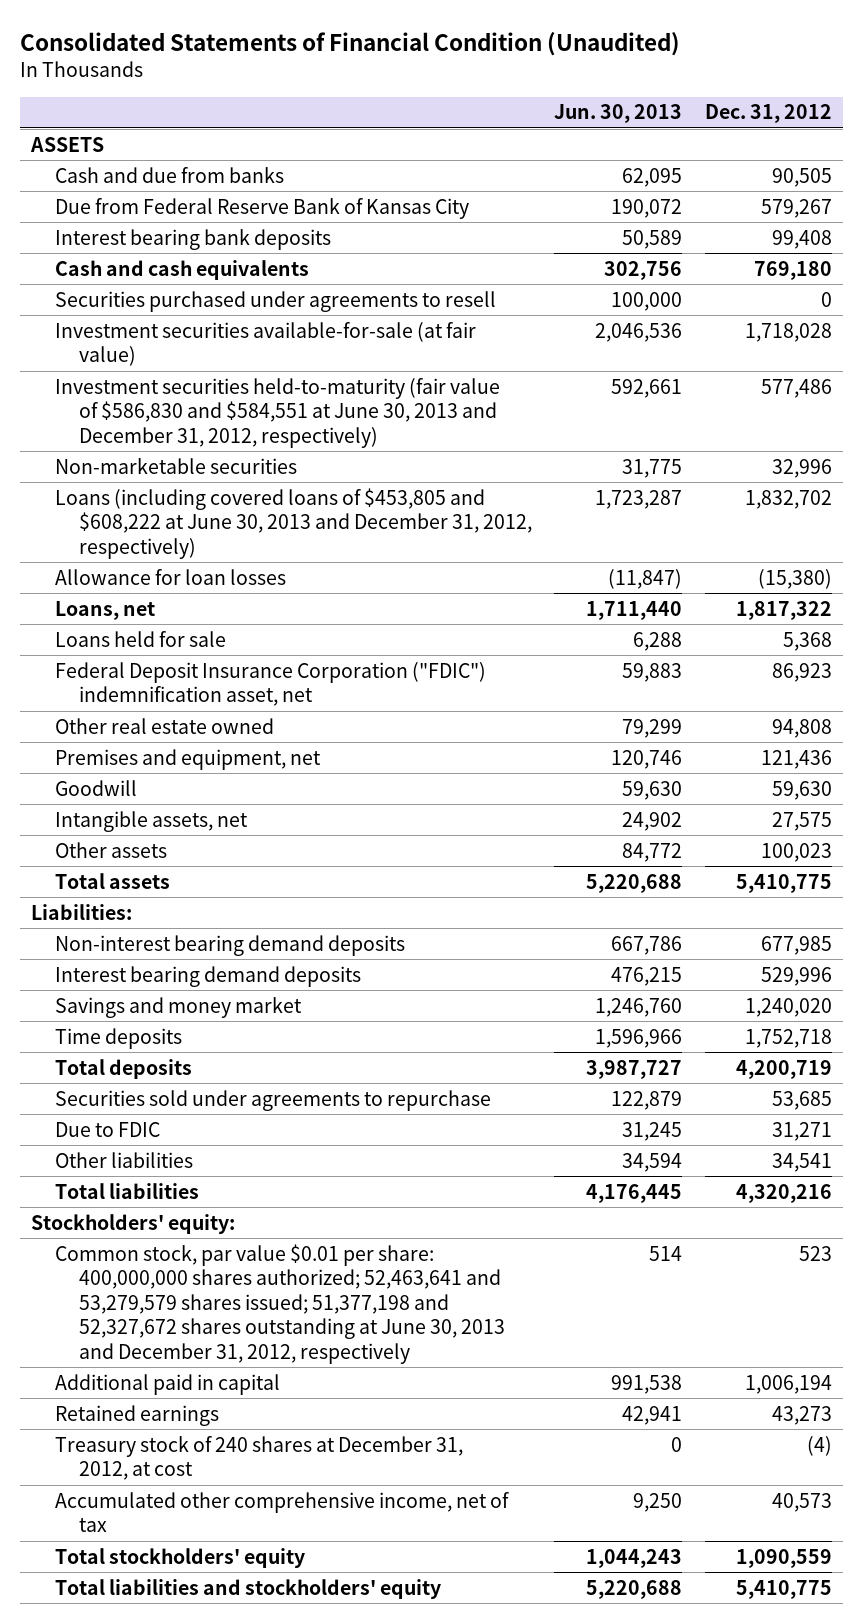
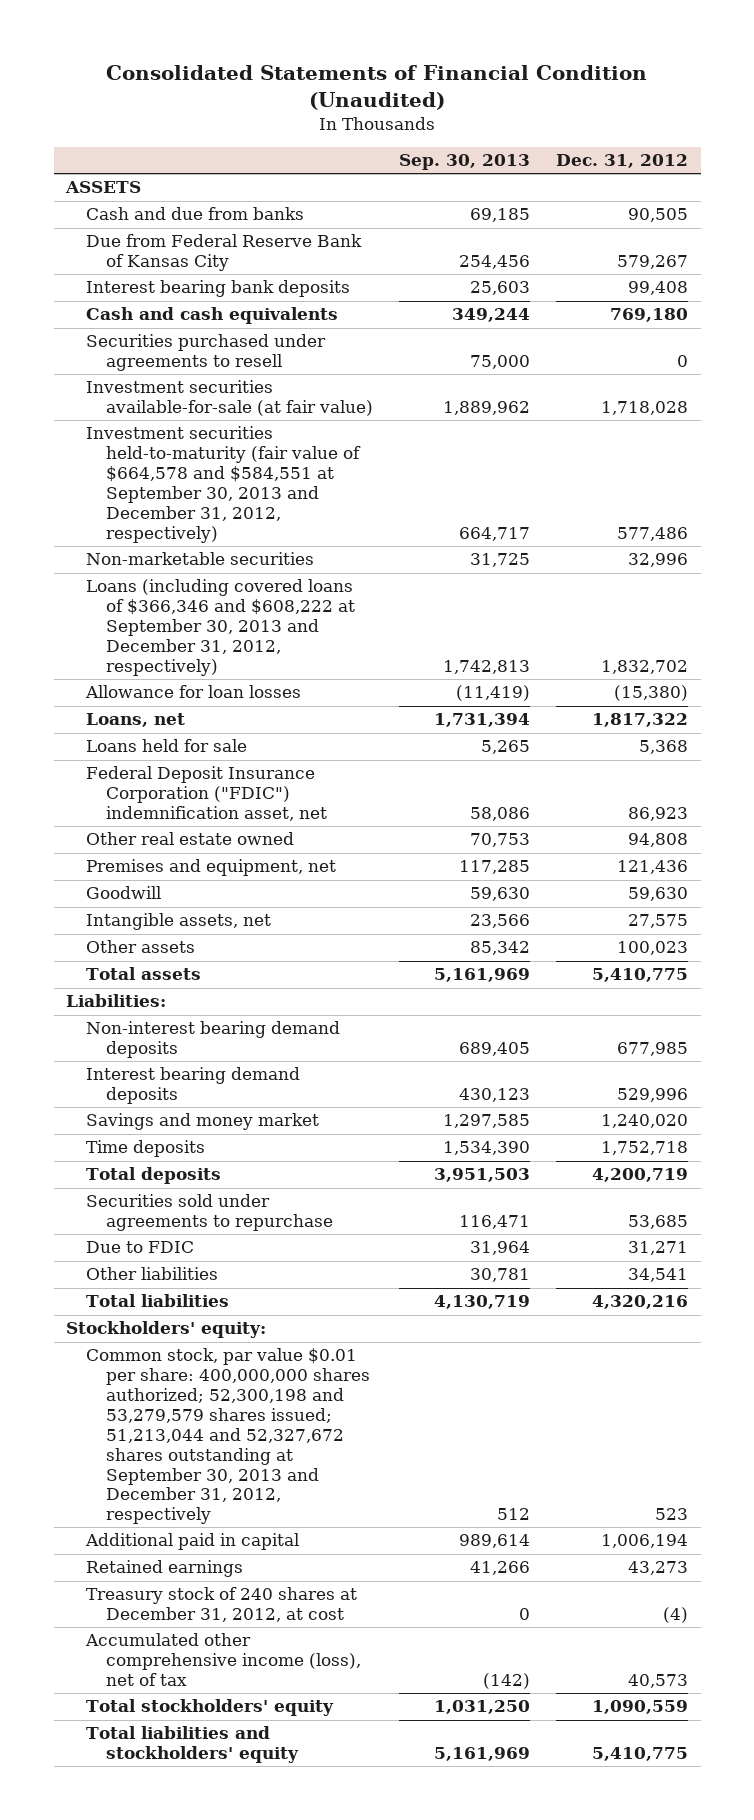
[554,104,683,124] Jun. 30, 2013 -> none
none -> [398,154,530,171] Sep. 30, 2013
[55,377,501,448] Investment securities held-to-maturity (fair value of $586,830 and $584,551 at June 30, 2013 and December 31, 2012, respectively) -> [86,426,362,543] Investment securities held-to-maturity (fair value of $664,578 and $584,551 at September 30, 2013 and December 31, 2012, respectively)
[55,487,532,559] Loans (including covered loans of $453,805 and $608,222 at June 30, 2013 and December 31, 2012, respectively) -> [86,579,356,676] Loans (including covered loans of $366,346 and $608,222 at September 30, 2013 and December 31, 2012, respectively)
[55,1243,505,1364] Common stock, par value $0.01 per share: 400,000,000 shares authorized; 52,463,641 and 53,279,579 shares issued; 51,377,198 and 52,327,672 shares outstanding at June 30, 2013 and December 31, 2012, respectively -> [86,1348,371,1525] Common stock, par value $0.01 per share: 400,000,000 shares authorized; 52,300,198 and 53,279,579 shares issued; 51,213,044 and 52,327,672 shares outstanding at September 30, 2013 and December 31, 2012, respectively
[55,1491,510,1533] Accumulated other comprehensive income, net of tax -> [85,1633,362,1687] Accumulated other comprehensive income (loss), net of tax

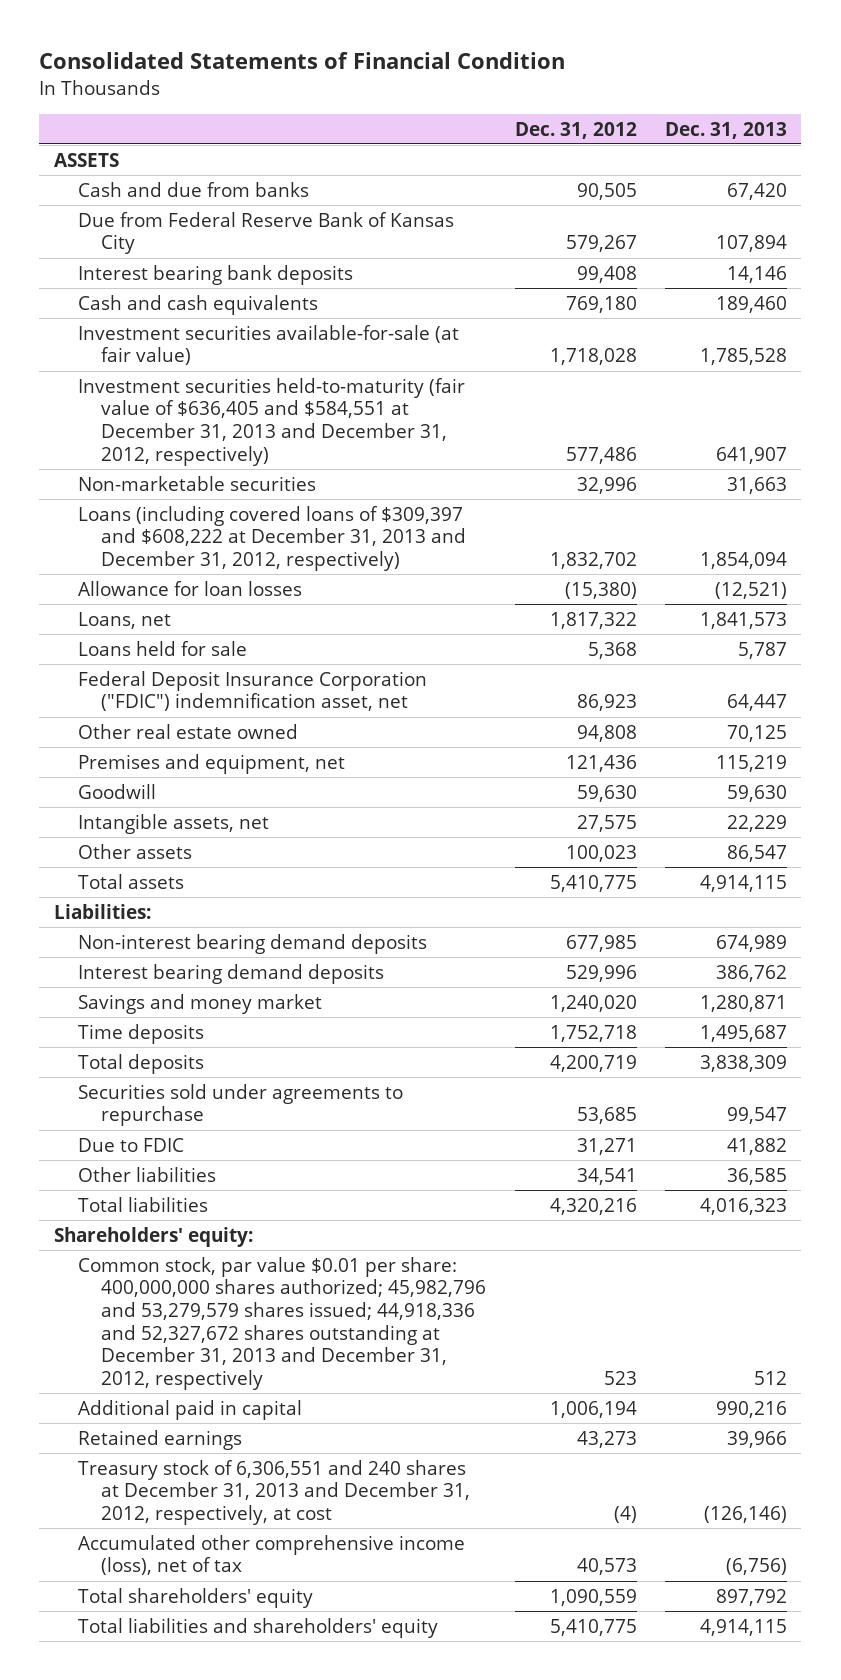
[106,65,648,110] Consolidated Statements of Financial Condition (Unaudited) -> [39,52,566,70] Consolidated Statements of Financial Condition
[398,154,530,171] Sep. 30, 2013 -> none
none -> [665,121,788,139] Dec. 31, 2013
[86,334,327,372] Securities purchased under agreements to resell -> none
[86,426,362,543] Investment securities held-to-maturity (fair value of $664,578 and $584,551 at September 30, 2013 and December 31, 2012, respectively) -> [77,377,465,466] Investment securities held-to-maturity (fair value of $636,405 and $584,551 at December 31, 2013 and December 31, 2012, respectively)
[86,579,356,676] Loans (including covered loans of $366,346 and $608,222 at September 30, 2013 and December 31, 2012, respectively) -> [77,505,467,571] Loans (including covered loans of $309,397 and $608,222 at December 31, 2013 and December 31, 2012, respectively)
[66,1321,267,1339] Stockholders' equity: -> [53,1226,253,1247] Shareholders' equity:
[86,1348,371,1525] Common stock, par value $0.01 per share: 400,000,000 shares authorized; 52,300,198 and 53,279,579 shares issued; 51,213,044 and 52,327,672 shares outstanding at September 30, 2013 and December 31, 2012, respectively -> [77,1256,487,1390] Common stock, par value $0.01 per share: 400,000,000 shares authorized; 45,982,796 and 53,279,579 shares issued; 44,918,336 and 52,327,672 shares outstanding at December 31, 2013 and December 31, 2012, respectively
[86,1587,358,1623] Treasury stock of 240 shares at December 31, 2012, at cost -> [77,1459,471,1525] Treasury stock of 6,306,551 and 240 shares at December 31, 2013 and December 31, 2012, respectively, at cost
[86,1699,335,1717] Total stockholders' equity -> [77,1587,313,1608] Total shareholders' equity
[86,1726,300,1764] Total liabilities and stockholders' equity -> [77,1617,438,1638] Total liabilities and shareholders' equity

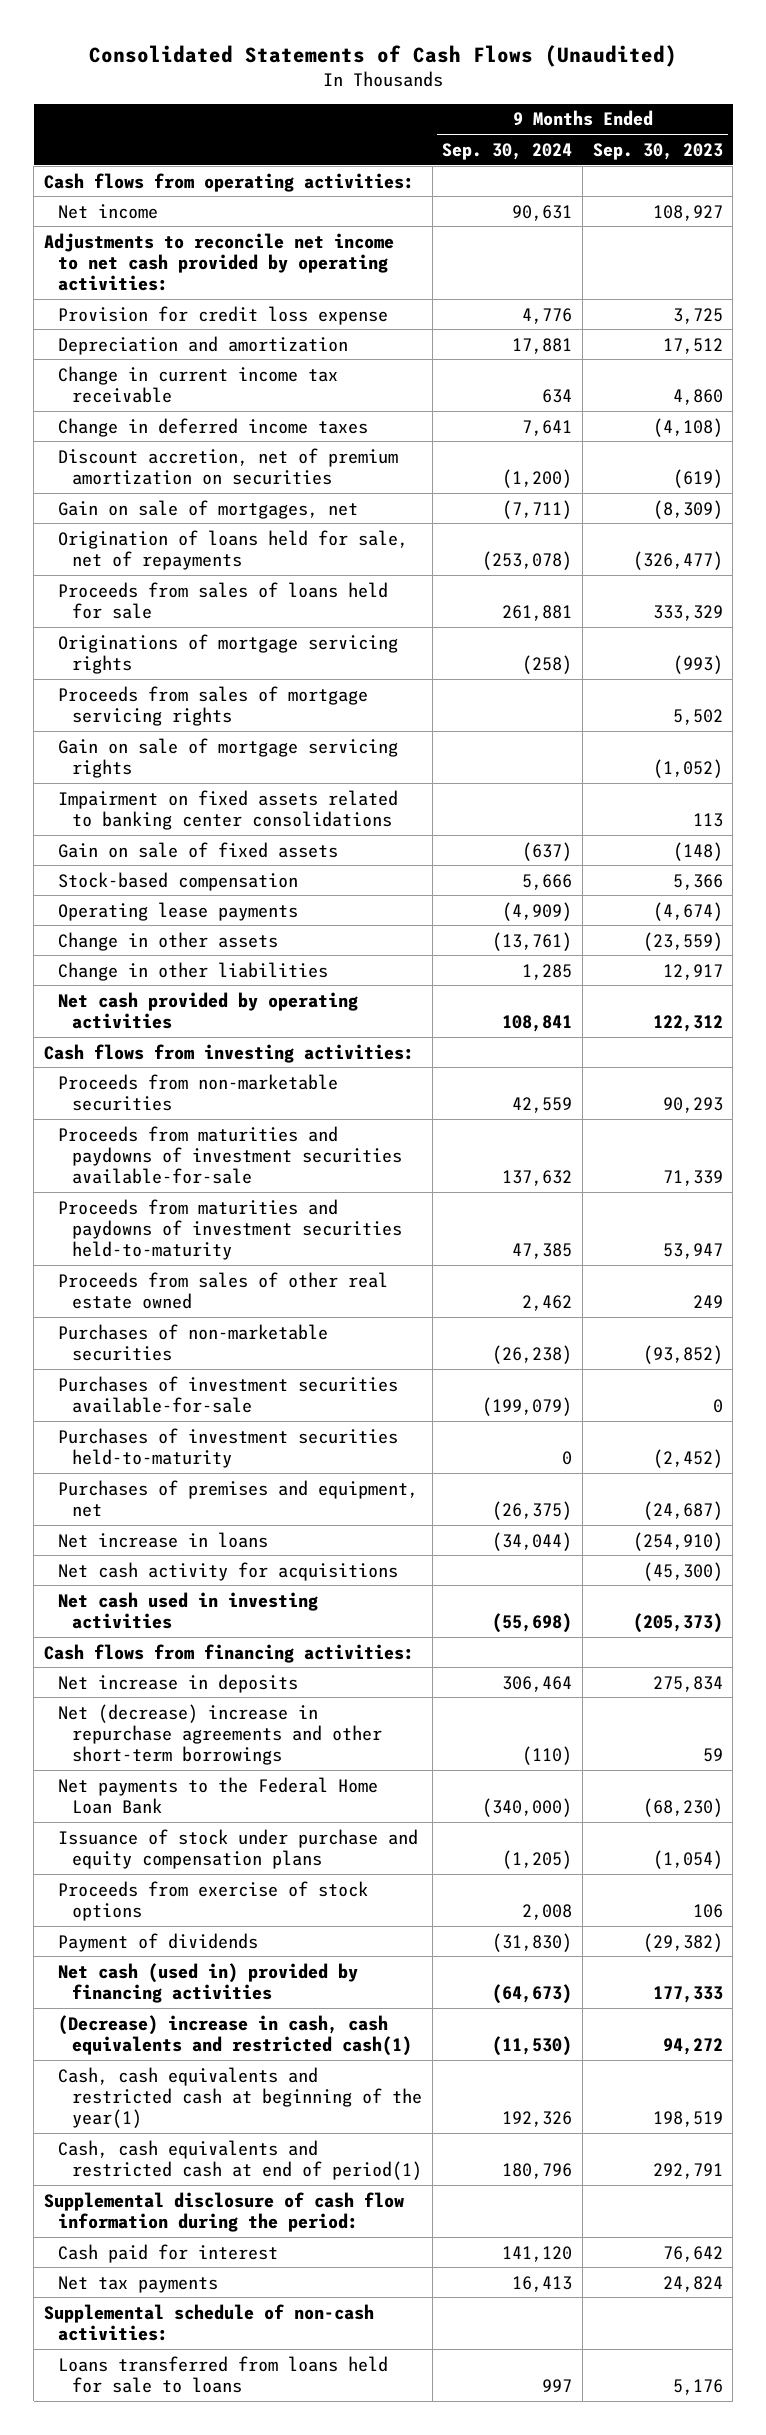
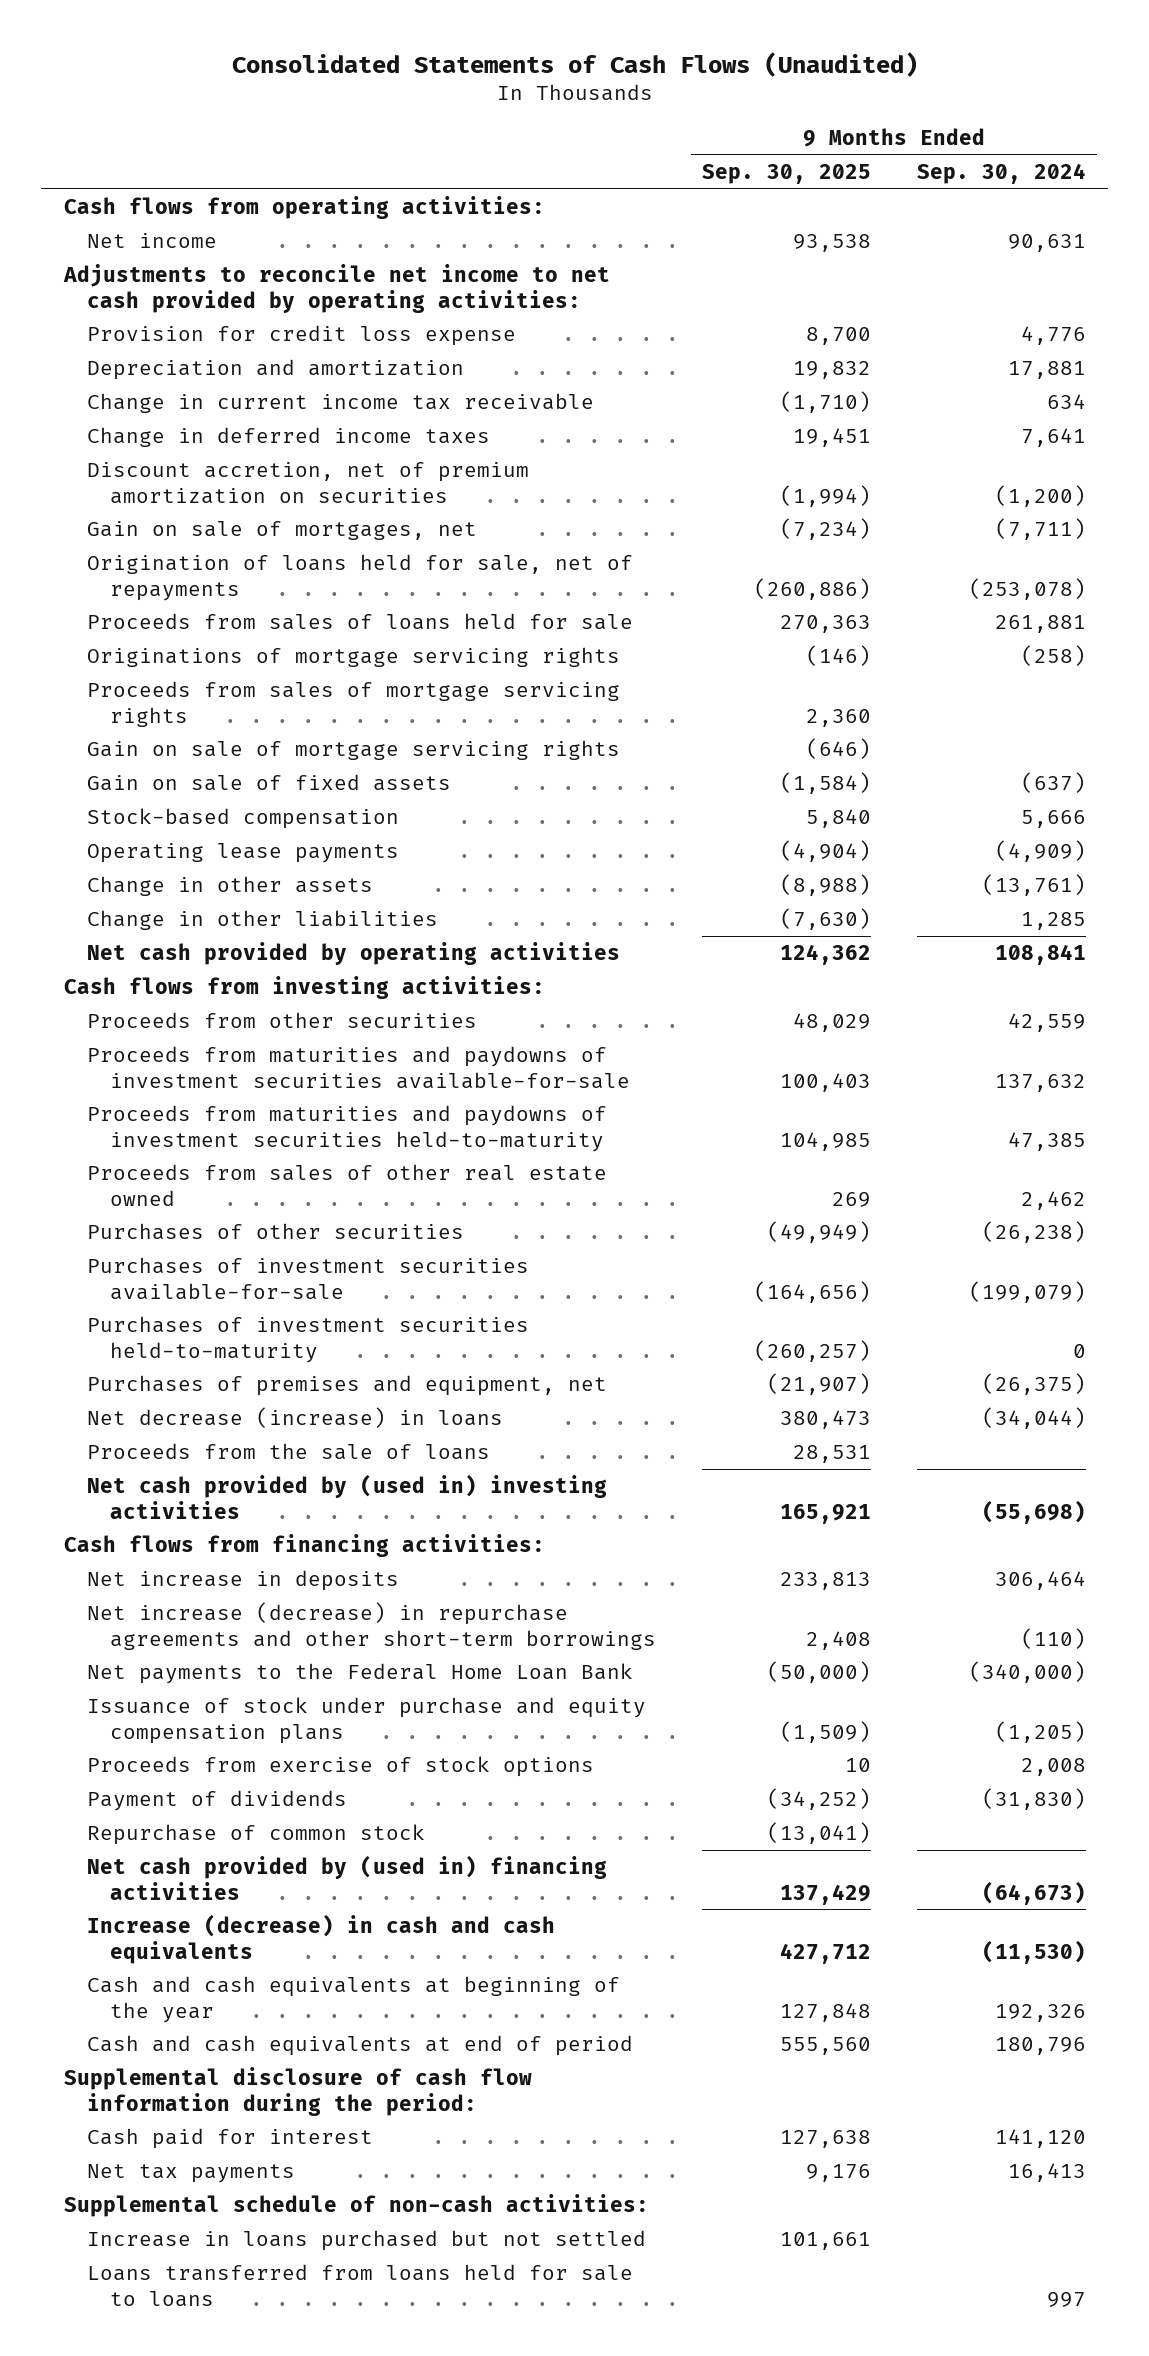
[592,142,723,160] Sep. 30, 2023 -> none
none -> [701,164,871,185] Sep. 30, 2025
[58,789,399,830] Impairment on fixed assets related to banking center consolidations -> none
[58,1073,339,1111] Proceeds from non-marketable securities -> [86,1012,477,1029] Proceeds from other securities
[58,1323,329,1361] Purchases of non-marketable securities -> [86,1223,464,1241] Purchases of other securities
[58,1561,399,1581] Net cash activity for acquisitions -> none
[58,1531,269,1548] Net increase in loans -> [86,1407,503,1429] Net decrease (increase) in loans
none -> [86,1443,490,1461] Proceeds from the sale of loans
[58,1591,319,1629] Net cash used in investing activities -> [86,1474,607,1519] Net cash provided by (used in) investing activities
[58,1703,383,1766] Net (decrease) increase in repurchase agreements and other short-term borrowings -> [86,1602,657,1650] Net increase (decrease) in repurchase agreements and other short-term borrowings
none -> [86,1824,425,1846] Repurchase of common stock
[58,1962,359,2003] Net cash (used in) provided by financing activities -> [86,1855,607,1900] Net cash provided by (used in) financing activities
[58,2014,413,2056] (Decrease) increase in cash, cash equivalents and restricted cash(1) -> [86,1914,555,1964] Increase (decrease) in cash and cash equivalents
[58,2066,423,2129] Cash, cash equivalents and restricted cash at beginning of the year(1) -> [86,1976,620,2023] Cash and cash equivalents at beginning of the year
[58,2139,423,2180] Cash, cash equivalents and restricted cash at end of period(1) -> [86,2035,633,2057] Cash and cash equivalents at end of period
none -> [86,2230,646,2252] Increase in loans purchased but not settled

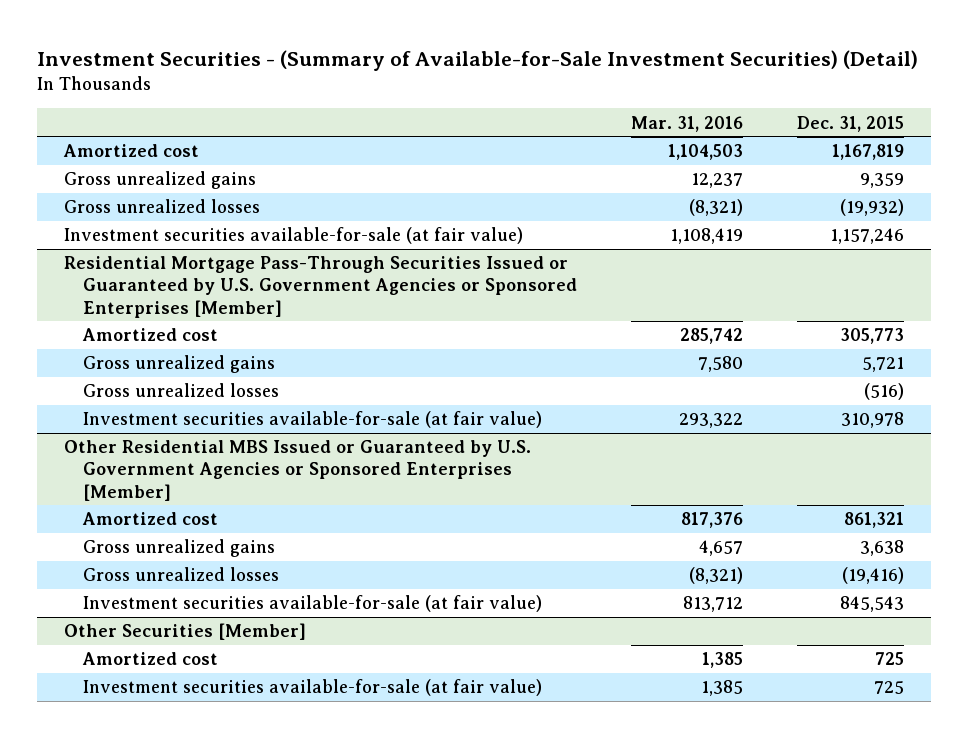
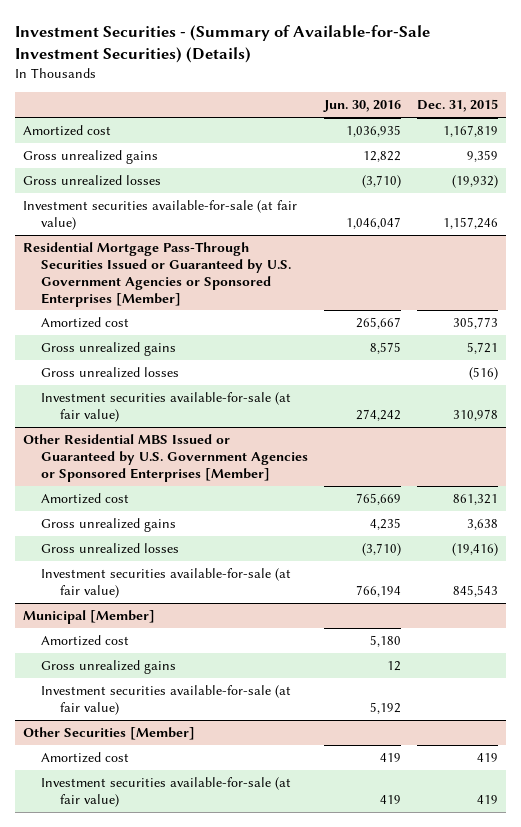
[37,49,919,71] Investment Securities - (Summary of Available-for-Sale Investment Securities) (Detail) -> [14,24,430,63] Investment Securities - (Summary of Available-for-Sale Investment Securities) (Details)
[630,115,743,132] Mar. 31, 2016 -> none
none -> [323,100,402,113] Jun. 30, 2016
none -> [22,610,155,625] Municipal [Member]
none -> [41,635,130,647] Amortized cost
none -> [41,660,177,675] Gross unrealized gains
none -> [41,685,292,715] Investment securities available-for-sale (at fair value)
[874,652,904,666] 725 -> [476,753,498,763] 419
[873,681,904,695] 725 -> [476,794,498,804] 419

